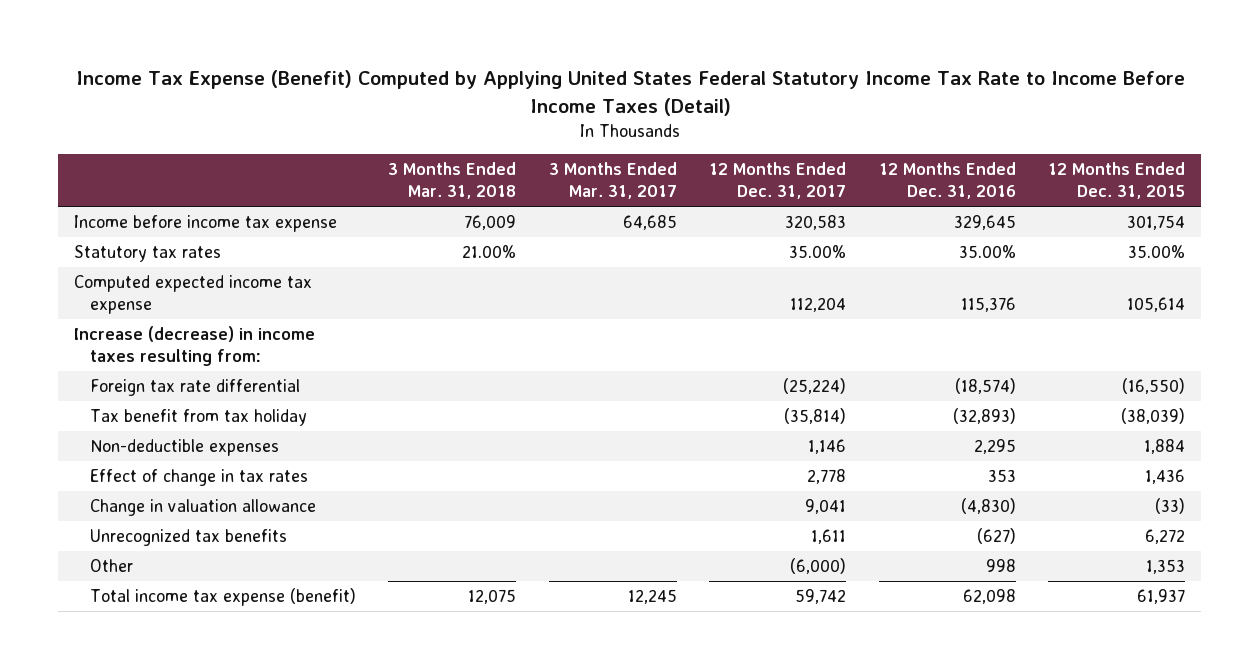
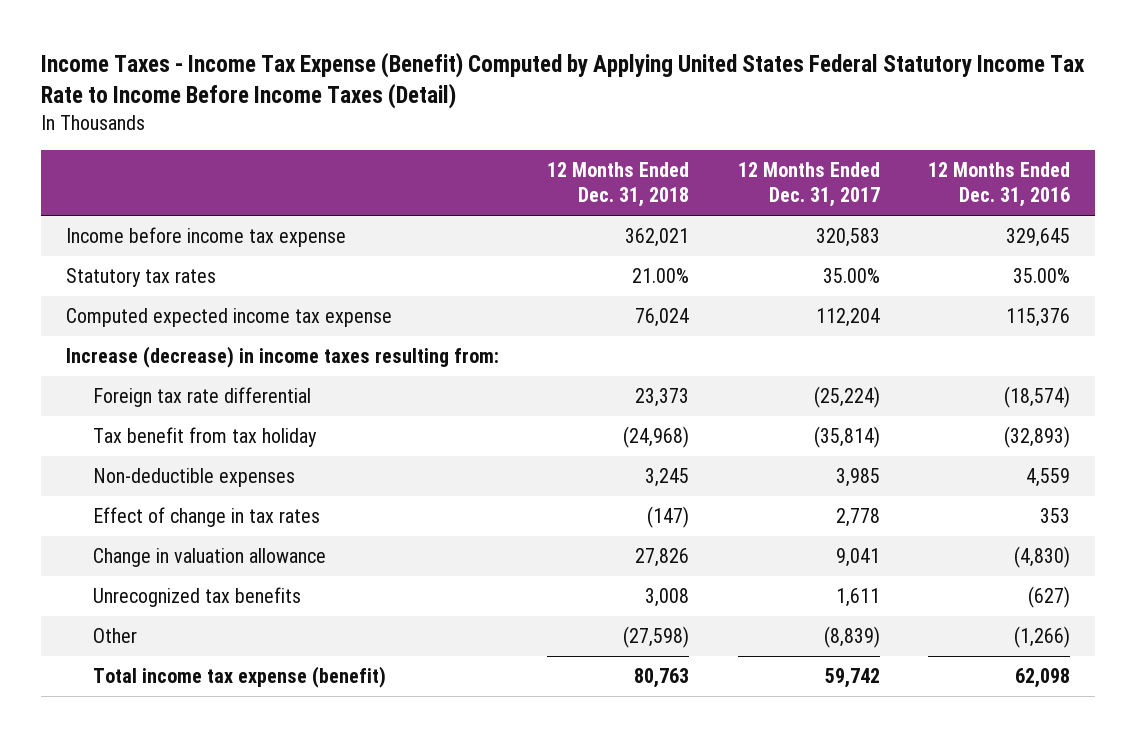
[75,70,1185,116] Income Tax Expense (Benefit) Computed by Applying United States Federal Statutory Income Tax Rate to Income Before Income Taxes (Detail) -> [41,52,1086,110] Income Taxes - Income Tax Expense (Benefit) Computed by Applying United States Federal Statutory Income Tax Rate to Income Before Income Taxes (Detail)
[388,162,517,200] 3 Months Ended Mar. 31, 2018 -> none
[548,162,677,200] 3 Months Ended Mar. 31, 2017 -> none
[1048,162,1186,200] 12 Months Ended Dec. 31, 2015 -> none
none -> [547,162,690,208] 12 Months Ended Dec. 31, 2018
[808,438,847,454] 1,146 -> [835,468,880,488] 3,985
[973,438,1016,454] 2,295 -> [1026,468,1071,488] 4,559
[790,557,847,574] (6,000) -> [823,626,880,649] (8,839)
[985,558,1016,572] 998 -> [1014,626,1071,649] (1,266)

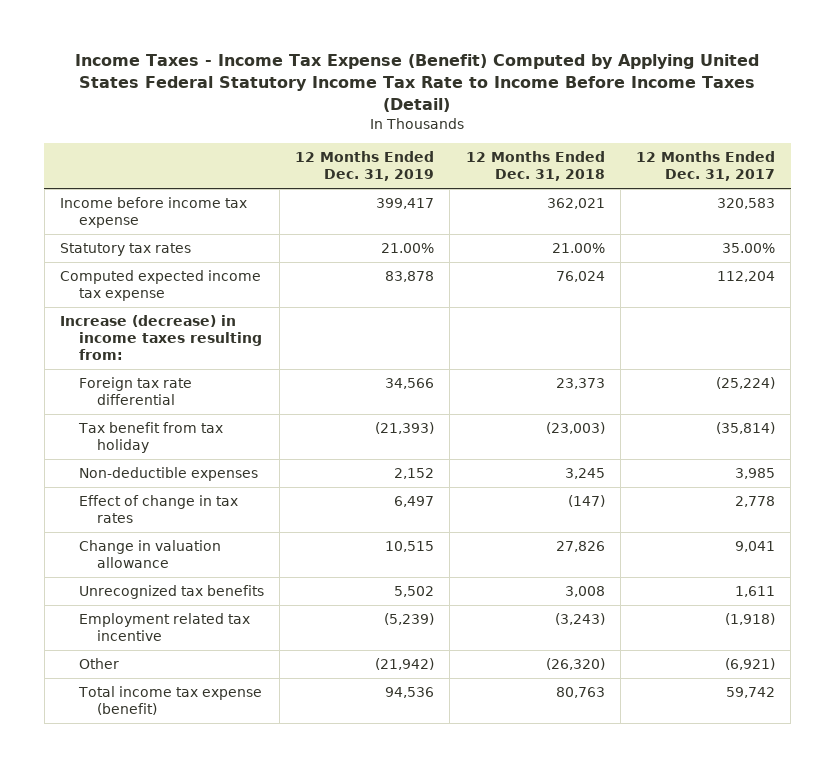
[928,162,1071,208] 12 Months Ended Dec. 31, 2016 -> none
none -> [295,151,435,182] 12 Months Ended Dec. 31, 2019
[623,426,690,449] (24,968) -> [545,422,605,435] (23,003)
none -> [78,613,250,642] Employment related tax incentive
[623,626,690,649] (27,598) -> [545,658,605,671] (26,320)
[823,626,880,649] (8,839) -> [724,658,775,671] (6,921)

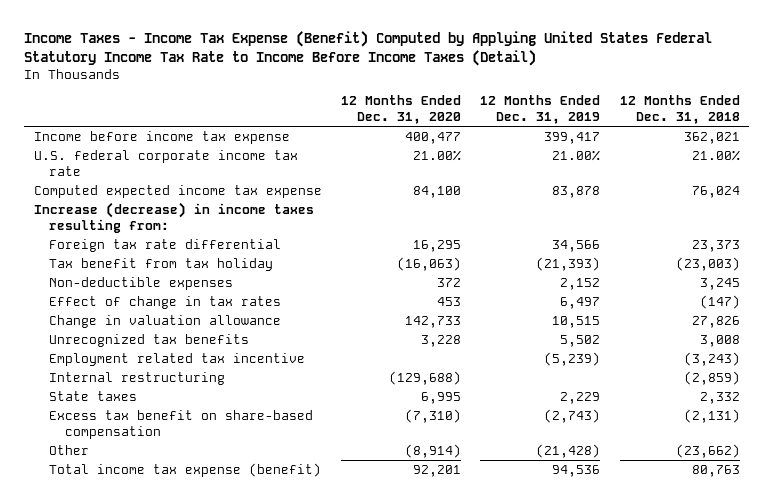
[635,151,775,182] 12 Months Ended Dec. 31, 2017 -> none
none -> [341,95,462,125] 12 Months Ended Dec. 31, 2020
[59,243,191,257] Statutory tax rates -> [33,149,298,176] U.S. federal corporate income tax rate
none -> [49,371,226,385] Internal restructuring
none -> [49,390,138,401] State taxes
none -> [49,409,314,439] Excess tax benefit on share-based compensation
[375,658,435,671] (21,942) -> [536,443,601,458] (21,428)
[545,658,605,671] (26,320) -> [675,443,740,458] (23,662)

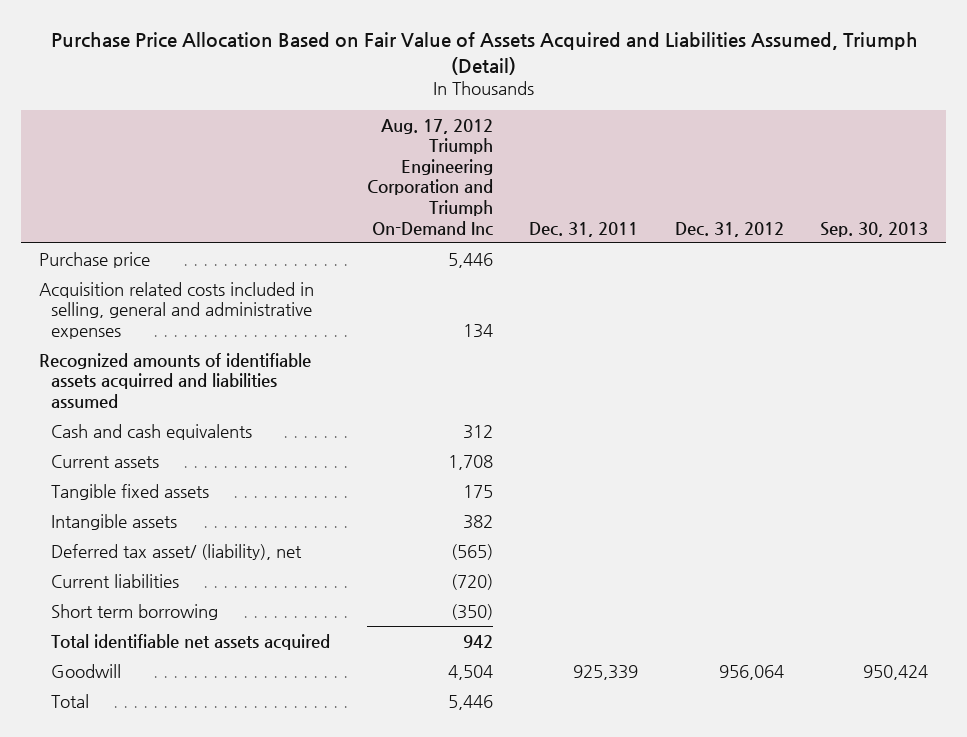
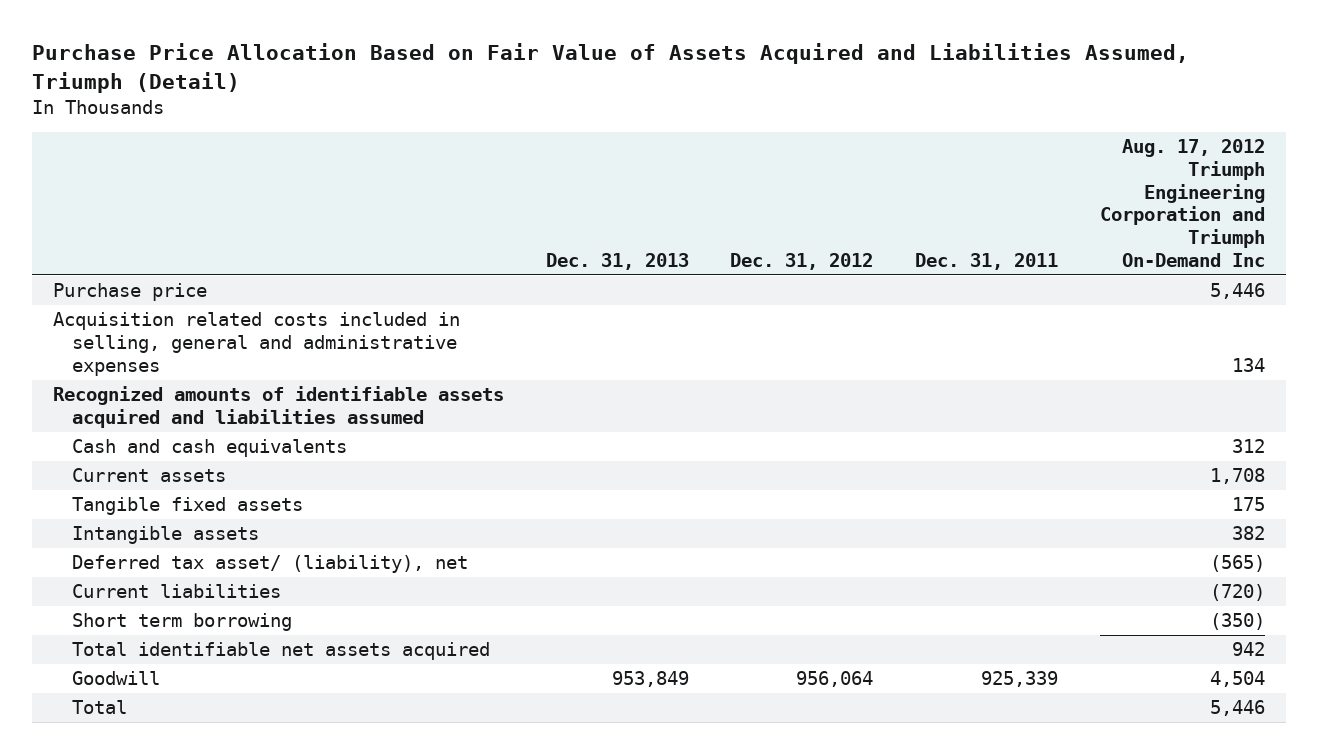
[819,221,928,237] Sep. 30, 2013 -> none
none -> [545,252,689,270] Dec. 31, 2013
[39,352,312,408] Recognized amounts of identifiable assets acquirred and liabilities assumed -> [52,386,504,429] Recognized amounts of identifiable assets acquired and liabilities assumed

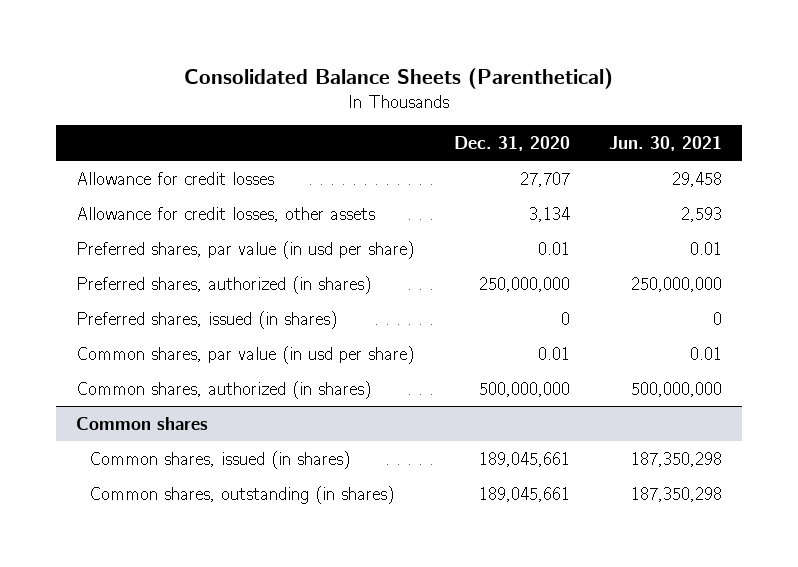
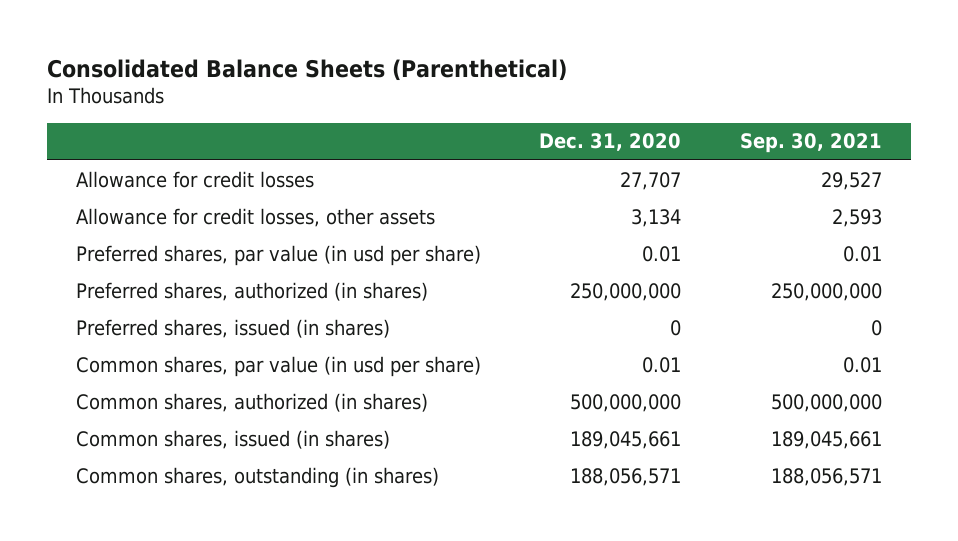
[609,136,723,152] Jun. 30, 2021 -> none
none -> [739,133,882,154] Sep. 30, 2021
[75,416,208,430] Common shares -> none
[478,486,570,502] 189,045,661 -> [570,467,682,486] 188,056,571

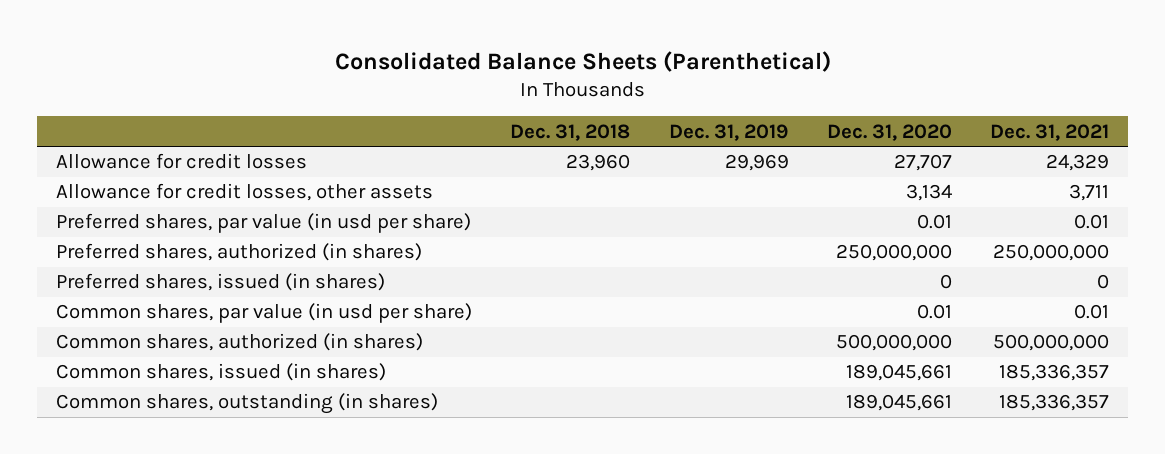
[739,133,882,154] Sep. 30, 2021 -> none
none -> [510,123,631,141] Dec. 31, 2018
none -> [668,123,789,141] Dec. 31, 2019
none -> [990,123,1110,141] Dec. 31, 2021
[570,467,682,486] 188,056,571 -> [845,394,952,412] 189,045,661

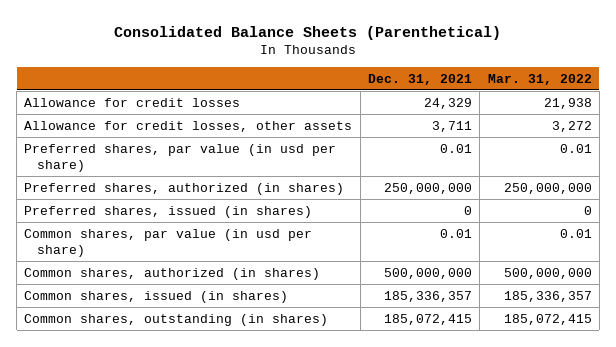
[510,123,631,141] Dec. 31, 2018 -> none
[668,123,789,141] Dec. 31, 2019 -> none
[826,123,952,141] Dec. 31, 2020 -> none
none -> [487,73,592,85] Mar. 31, 2022
[999,394,1110,412] 185,336,357 -> [384,313,473,325] 185,072,415

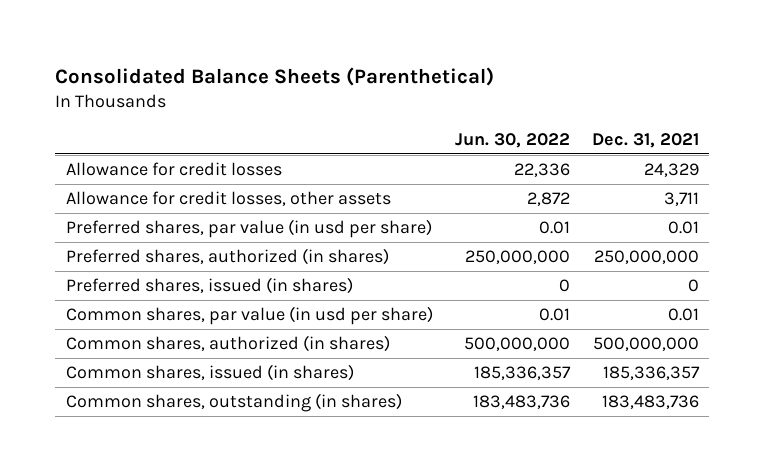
[487,73,592,85] Mar. 31, 2022 -> none
none -> [454,132,570,148] Jun. 30, 2022
[384,313,473,325] 185,072,415 -> [601,395,699,410] 183,483,736

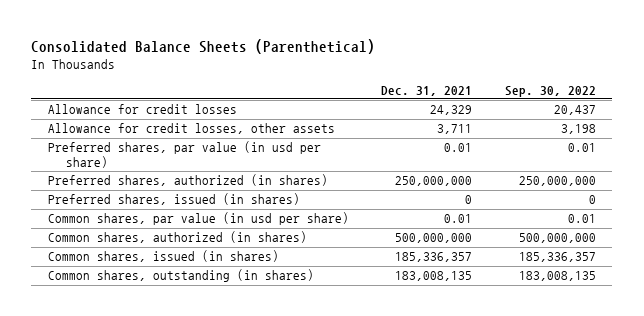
[454,132,570,148] Jun. 30, 2022 -> none
none -> [505,85,597,97] Sep. 30, 2022
[601,395,699,410] 183,483,736 -> [395,271,473,282] 183,008,135

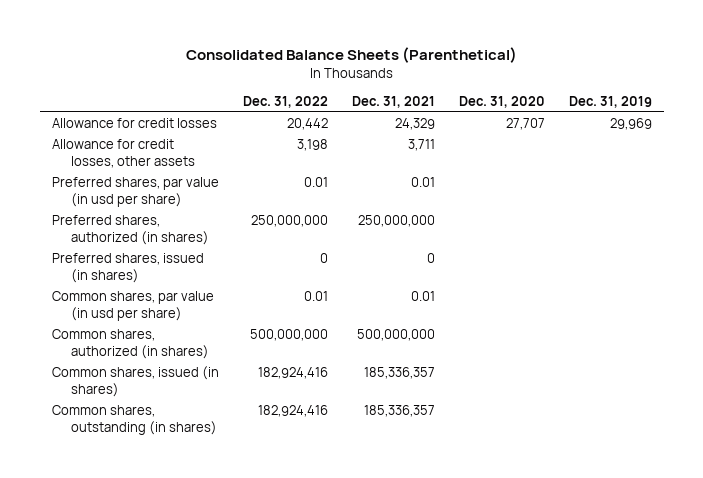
[505,85,597,97] Sep. 30, 2022 -> none
none -> [242,96,328,109] Dec. 31, 2022
none -> [458,96,545,109] Dec. 31, 2020
none -> [568,96,652,109] Dec. 31, 2019
[395,271,473,282] 183,008,135 -> [363,405,435,418] 185,336,357

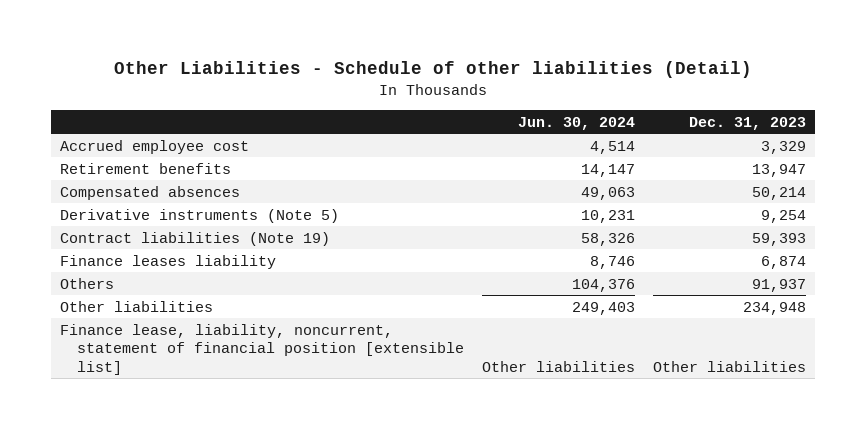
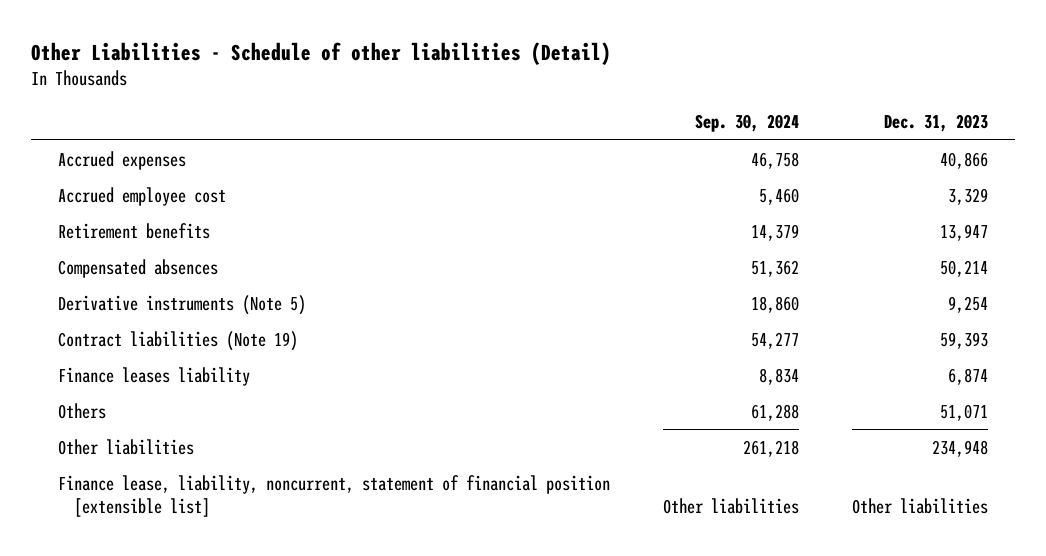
[518,116,636,130] Jun. 30, 2024 -> none
none -> [694,114,799,133] Sep. 30, 2024
none -> [57,150,186,170] Accrued expenses
[752,278,807,292] 91,937 -> [940,403,989,421] 51,071

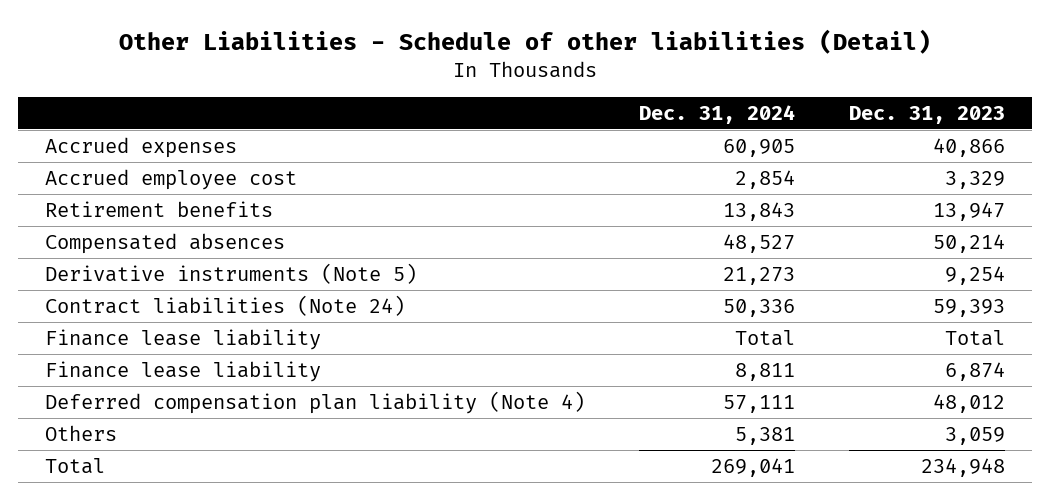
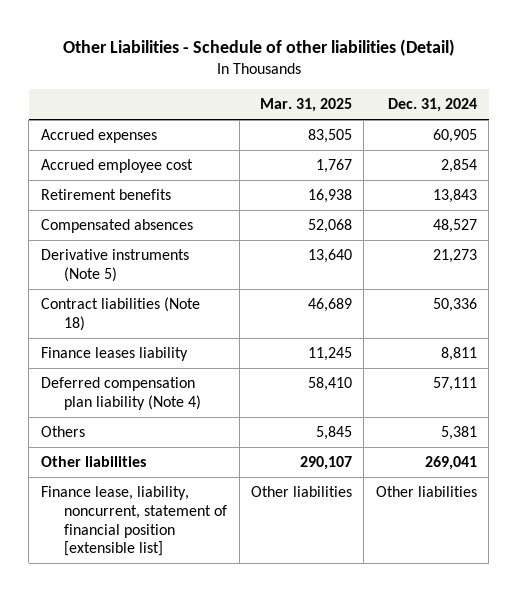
[849,105,1006,124] Dec. 31, 2023 -> none
none -> [260,98,353,113] Mar. 31, 2025
[45,328,322,350] Finance lease liability -> none
[45,294,406,316] Contract liabilities (Note 24) -> [40,297,200,331] Contract liabilities (Note 18)
[45,360,322,382] Finance lease liability -> [40,347,188,362] Finance leases liability
[45,457,106,474] Total -> [40,456,146,468] Other liabilities
none -> [40,486,228,557] Finance lease, liability, noncurrent, statement of financial position [extensible list]

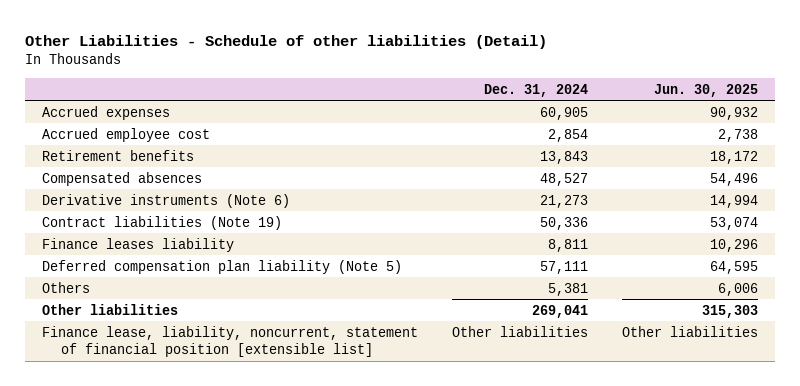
[260,98,353,113] Mar. 31, 2025 -> none
none -> [653,83,758,97] Jun. 30, 2025
[40,249,189,282] Derivative instruments (Note 5) -> [42,193,291,208] Derivative instruments (Note 6)
[40,297,200,331] Contract liabilities (Note 18) -> [42,215,283,230] Contract liabilities (Note 19)
[40,377,202,410] Deferred compensation plan liability (Note 4) -> [42,259,403,274] Deferred compensation plan liability (Note 5)

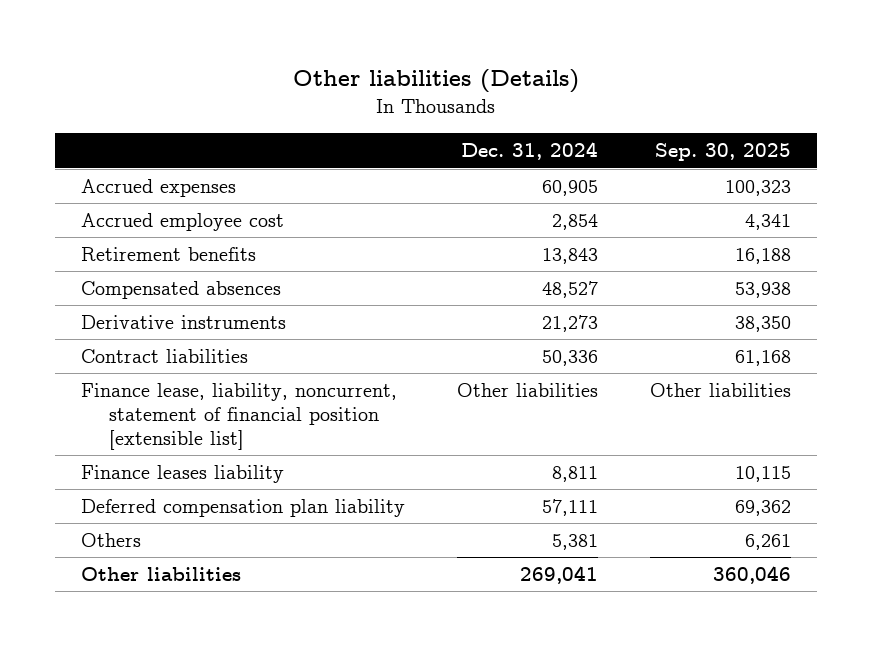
[25,35,548,50] Other Liabilities - Schedule of other liabilities (Detail) -> [293,69,580,94] Other liabilities (Details)
[653,83,758,97] Jun. 30, 2025 -> none
none -> [655,143,792,162] Sep. 30, 2025
[42,193,291,208] Derivative instruments (Note 6) -> [81,315,287,330] Derivative instruments
[42,215,283,230] Contract liabilities (Note 19) -> [81,349,249,364] Contract liabilities
[42,325,419,358] Finance lease, liability, noncurrent, statement of financial position [extensible list] -> [81,383,398,450] Finance lease, liability, noncurrent, statement of financial position [extensible list]
[42,259,403,274] Deferred compensation plan liability (Note 5) -> [81,499,406,518] Deferred compensation plan liability

